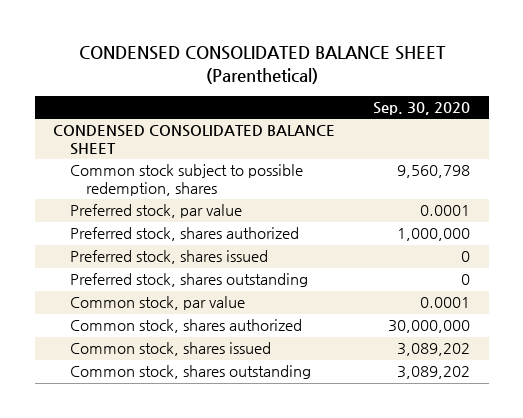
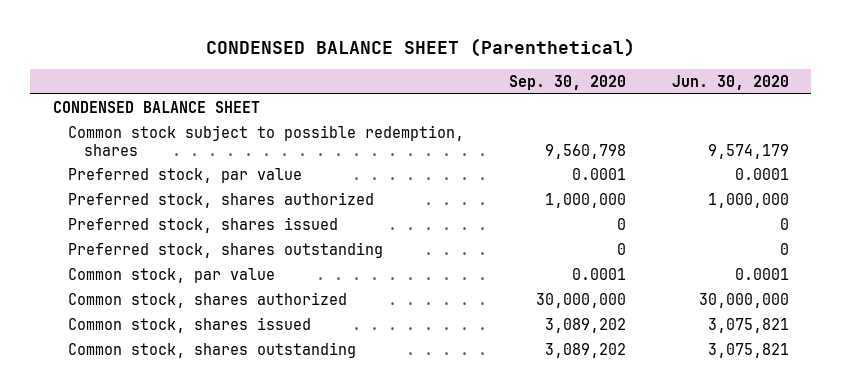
[78,45,446,84] CONDENSED CONSOLIDATED BALANCE SHEET (Parenthetical) -> [205,37,635,57] CONDENSED BALANCE SHEET (Parenthetical)
none -> [671,74,789,90] Jun. 30, 2020
[53,125,336,156] CONDENSED CONSOLIDATED BALANCE SHEET -> [52,100,260,113] CONDENSED BALANCE SHEET

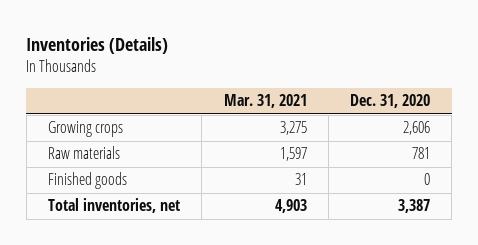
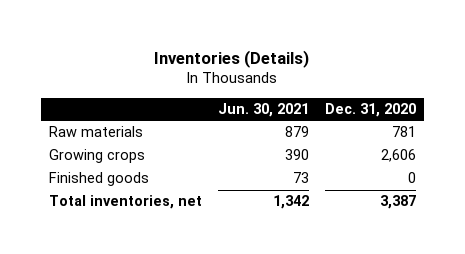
[223,94,307,109] Mar. 31, 2021 -> none
none -> [217,103,309,118] Jun. 30, 2021
[48,121,124,138] Growing crops -> [49,149,146,164] Growing crops

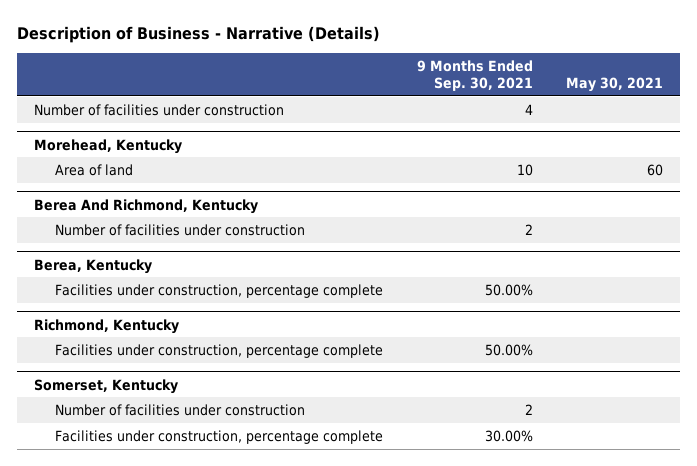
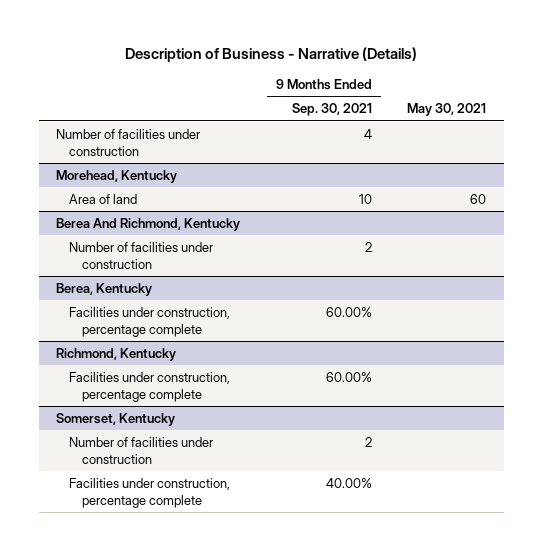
[484,284,533,297] 50.00% -> [325,306,372,317] 60.00%
[484,344,533,357] 50.00% -> [325,371,372,382] 60.00%
[484,430,533,443] 30.00% -> [325,477,372,488] 40.00%

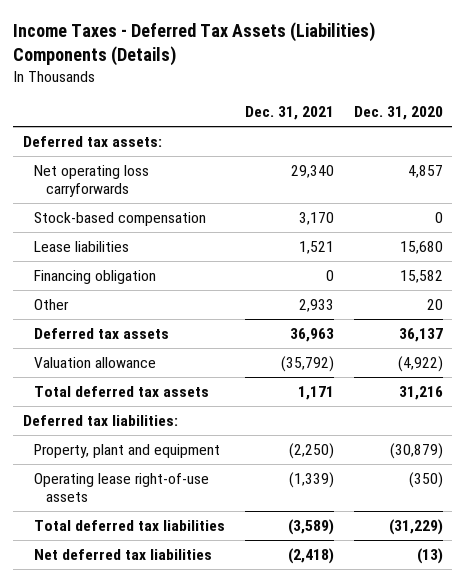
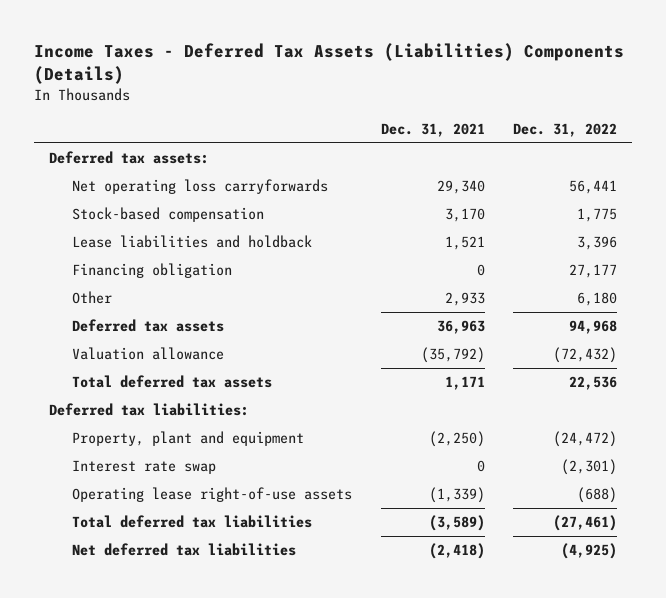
[353,106,443,121] Dec. 31, 2020 -> none
none -> [513,122,618,137] Dec. 31, 2022
[34,240,130,252] Lease liabilities -> [71,235,312,249] Lease liabilities and holdback
none -> [71,460,216,475] Interest rate swap

